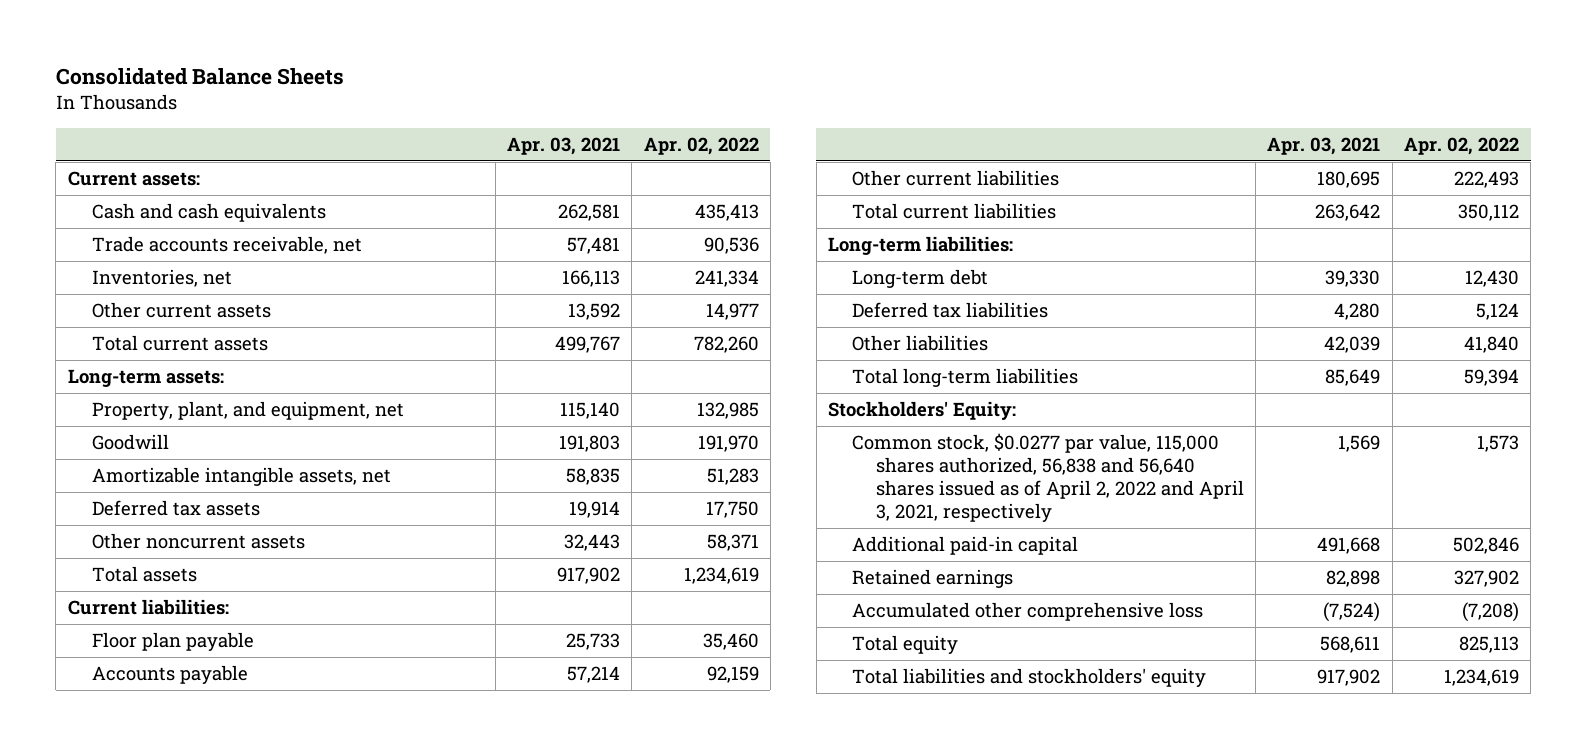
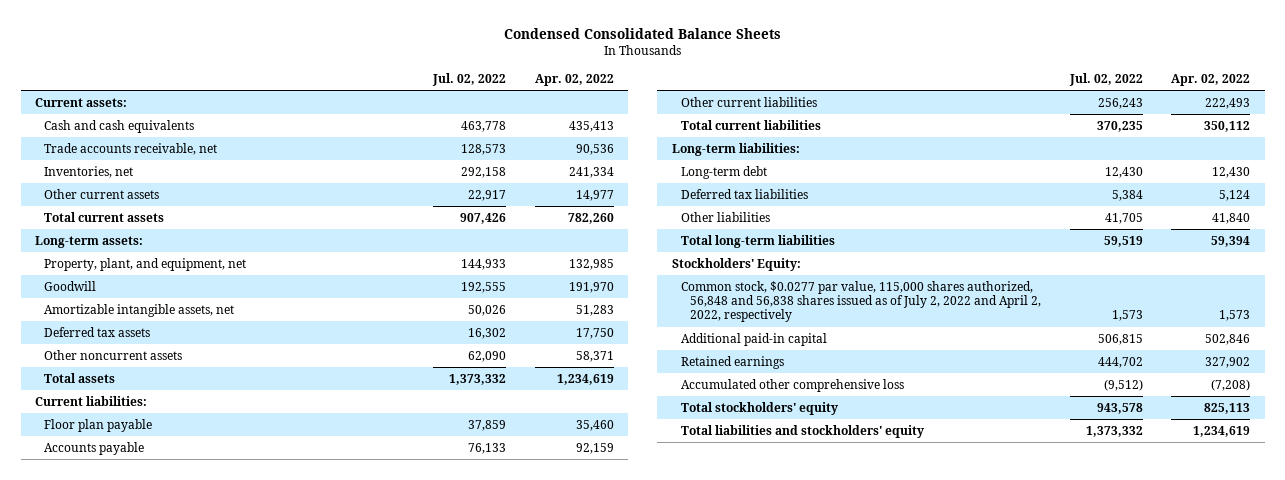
[55,68,344,86] Consolidated Balance Sheets -> [503,27,781,39] Condensed Consolidated Balance Sheets
[507,136,621,155] Apr. 03, 2021 -> none
none -> [431,72,506,86] Jul. 02, 2022
[851,433,1244,523] Common stock, $0.0277 par value, 115,000 shares authorized, 56,838 and 56,640 shares issued as of April 2, 2022 and April 3, 2021, respectively -> [680,280,1041,323] Common stock, $0.0277 par value, 115,000 shares authorized, 56,848 and 56,838 shares issued as of July 2, 2022 and April 2, 2022, respectively
[851,635,958,655] Total equity -> [680,401,838,415] Total stockholders' equity

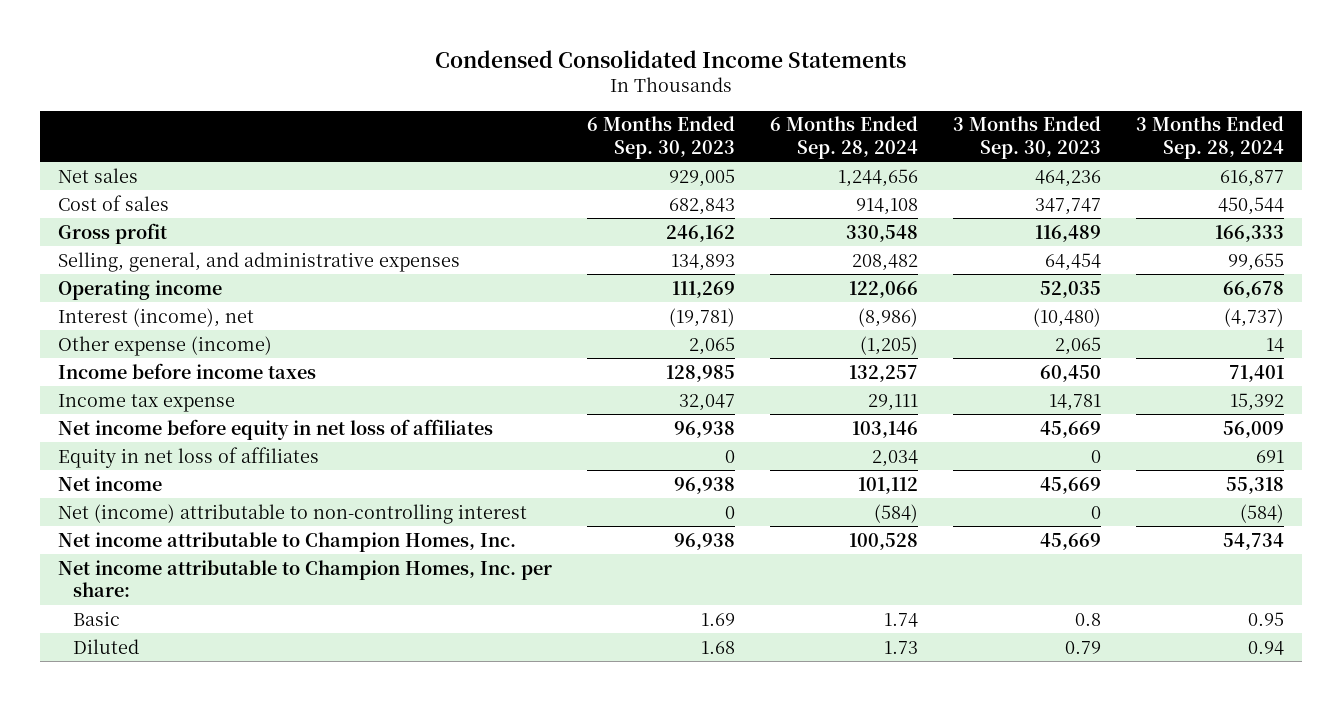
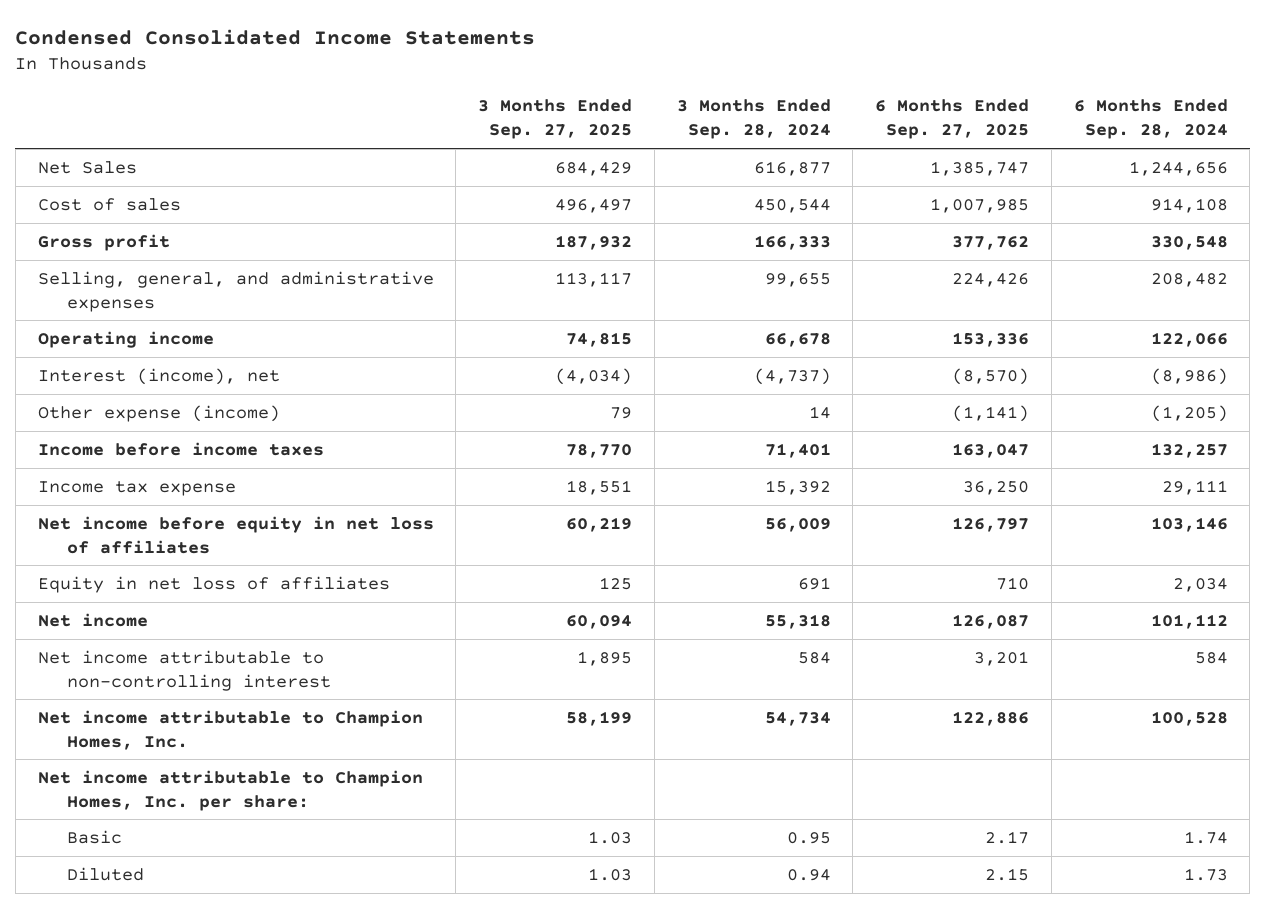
[586,116,735,159] 6 Months Ended Sep. 30, 2023 -> none
[953,116,1102,159] 3 Months Ended Sep. 30, 2023 -> none
none -> [478,99,633,140] 3 Months Ended Sep. 27, 2025
none -> [875,99,1030,140] 6 Months Ended Sep. 27, 2025
[57,167,138,183] Net sales -> [37,160,137,174] Net Sales
[57,503,527,524] Net (income) attributable to non-controlling interest -> [37,649,331,691] Net income attributable to non-controlling interest
[873,503,918,523] (584) -> [1194,651,1228,664] 584
[1240,503,1285,523] (584) -> [797,651,831,664] 584

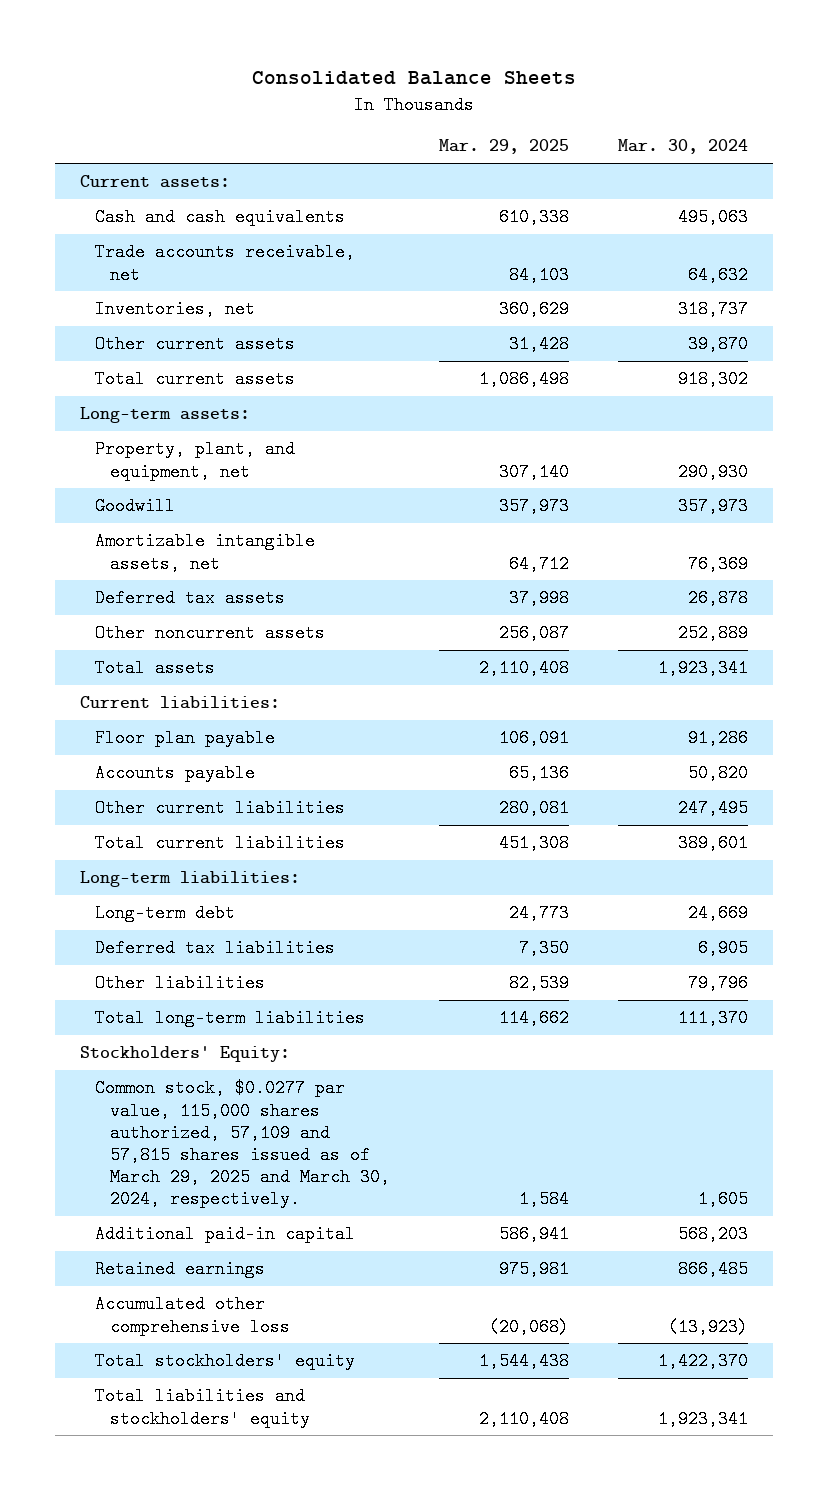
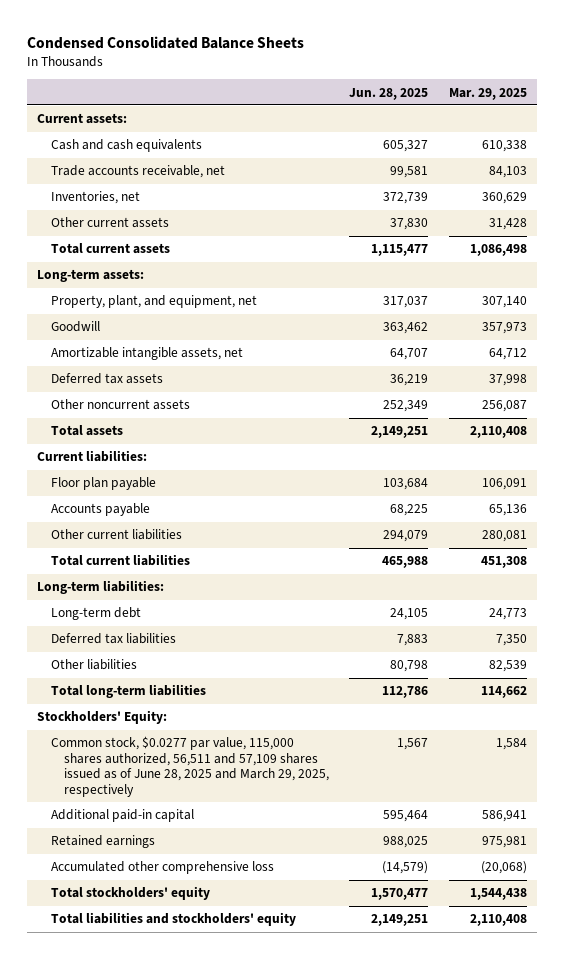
[251,71,576,86] Consolidated Balance Sheets -> [27,36,305,50] Condensed Consolidated Balance Sheets
[618,139,749,155] Mar. 30, 2024 -> none
none -> [349,87,429,100] Jun. 28, 2025
[94,1079,390,1209] Common stock, $0.0277 par value, 115,000 shares authorized, 57,109 and 57,815 shares issued as of March 29, 2025 and March 30, 2024, respectively. -> [50,736,330,797] Common stock, $0.0277 par value, 115,000 shares authorized, 56,511 and 57,109 shares issued as of June 28, 2025 and March 29, 2025, respectively

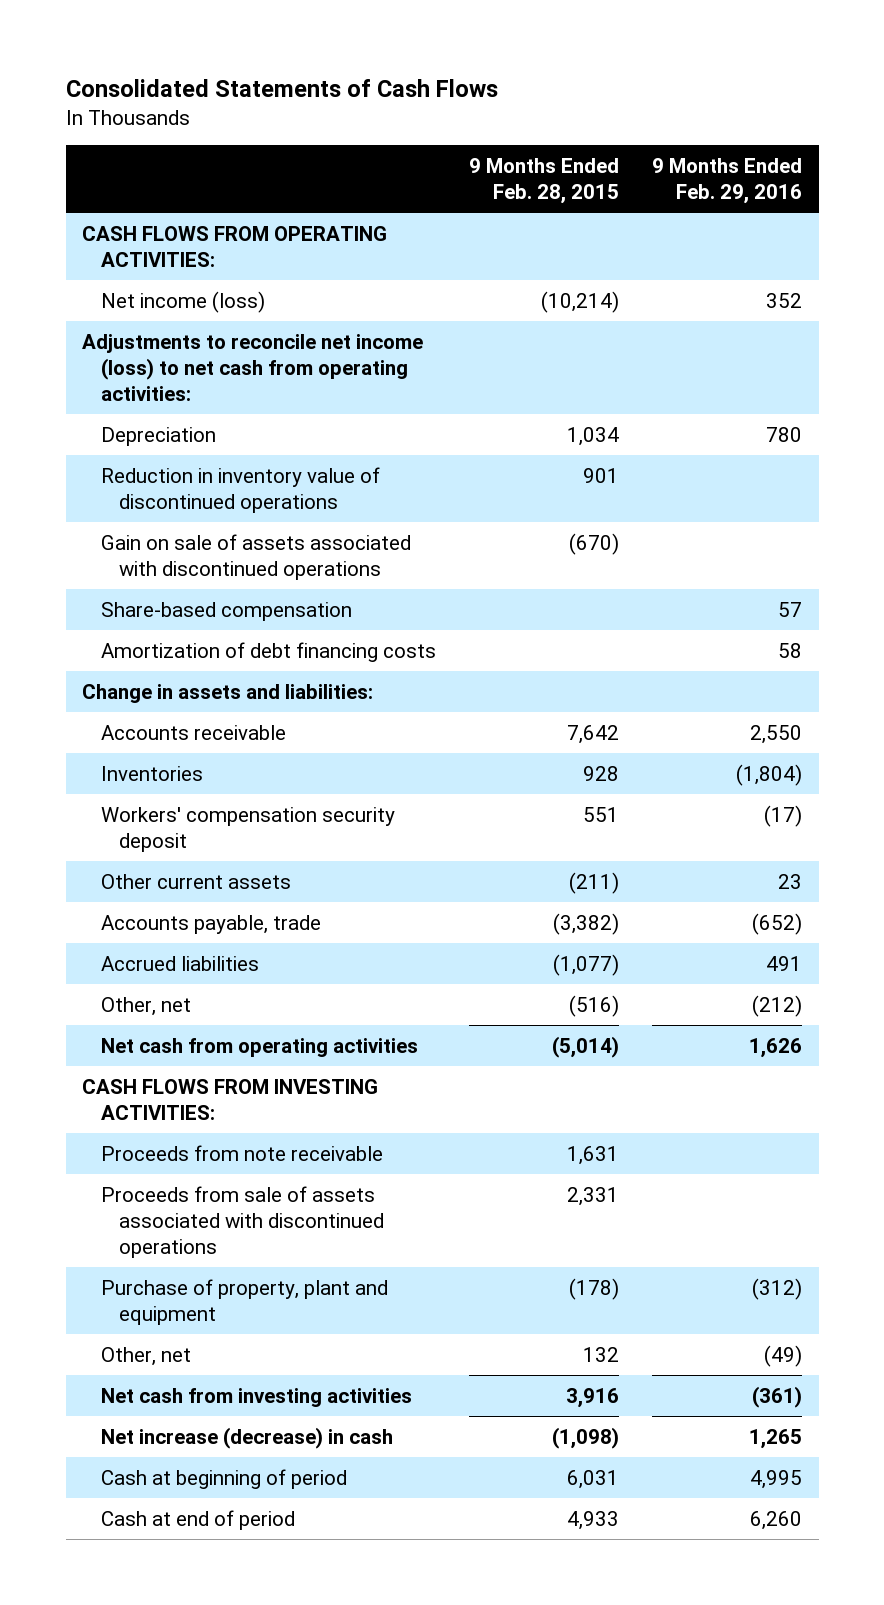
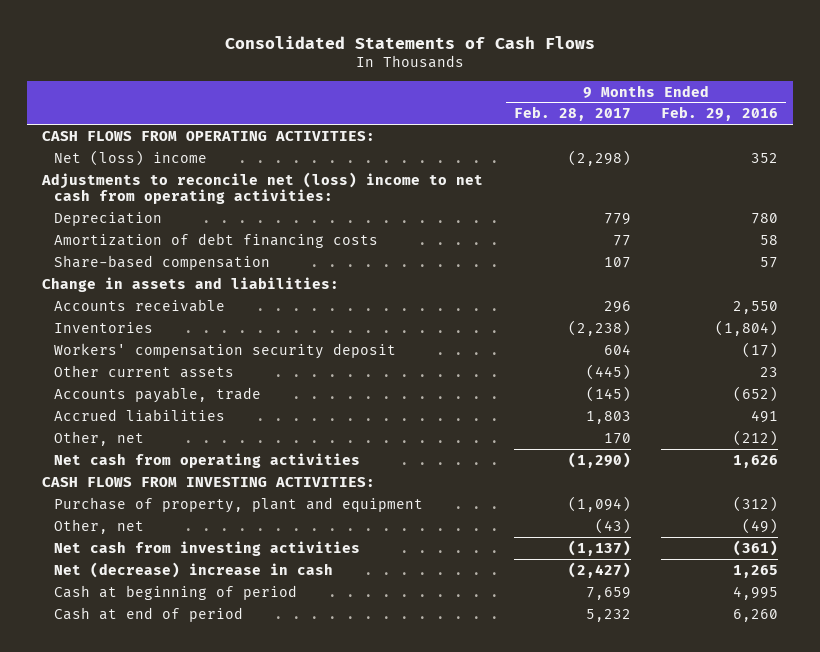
[468,157,619,204] 9 Months Ended Feb. 28, 2015 -> none
none -> [513,106,631,122] Feb. 28, 2017
[100,290,265,313] Net income (loss) -> [53,149,207,166] Net (loss) income
[82,333,424,401] Adjustments to reconcile net income (loss) to net cash from operating activities: -> [41,171,484,204] Adjustments to reconcile net (loss) income to net cash from operating activities:
[100,466,380,513] Reduction in inventory value of discontinued operations -> none
[100,533,411,580] Gain on sale of assets associated with discontinued operations -> none
[100,601,352,621] Share-based compensation -> [53,254,270,270] Share-based compensation
[100,1144,383,1161] Proceeds from note receivable -> none
[100,1185,385,1258] Proceeds from sale of assets associated with discontinued operations -> none
[100,1426,393,1449] Net increase (decrease) in cash -> [53,561,333,578] Net (decrease) increase in cash

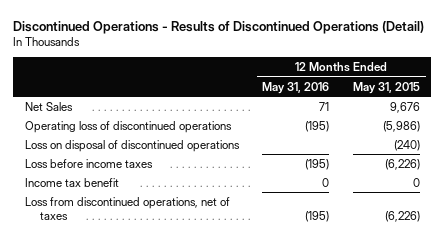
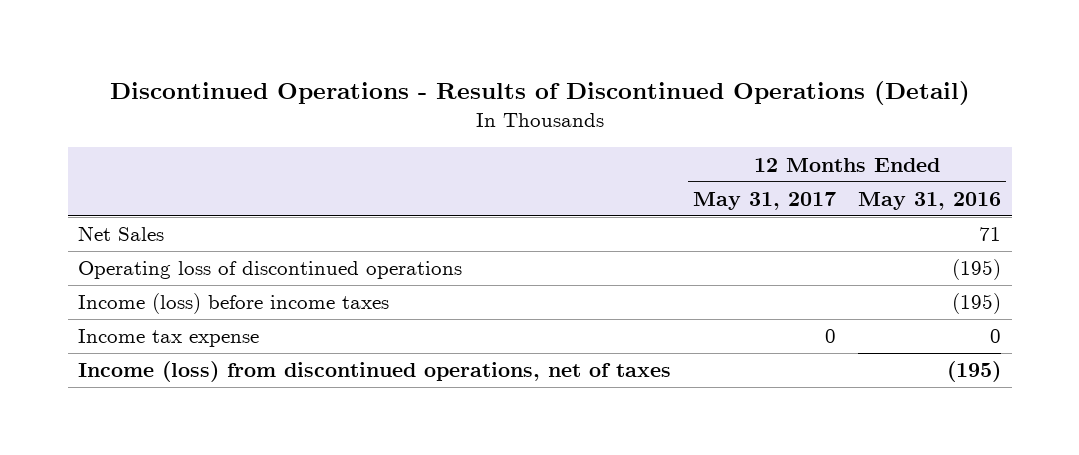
[352,81,420,94] May 31, 2015 -> none
none -> [693,191,837,210] May 31, 2017
[25,139,241,152] Loss on disposal of discontinued operations -> none
[25,158,154,168] Loss before income taxes -> [78,293,390,315] Income (loss) before income taxes
[25,177,120,187] Income tax benefit -> [78,329,260,348] Income tax expense
[25,196,231,220] Loss from discontinued operations, net of taxes -> [78,361,672,383] Income (loss) from discontinued operations, net of taxes

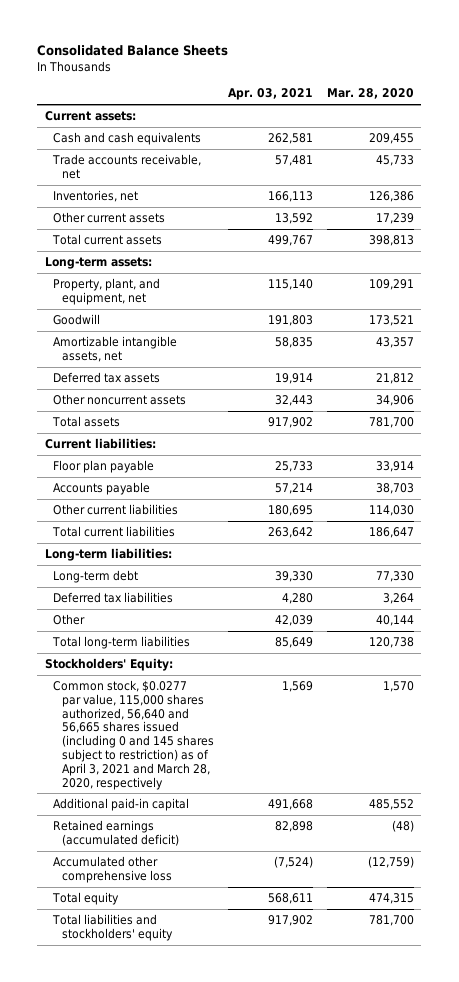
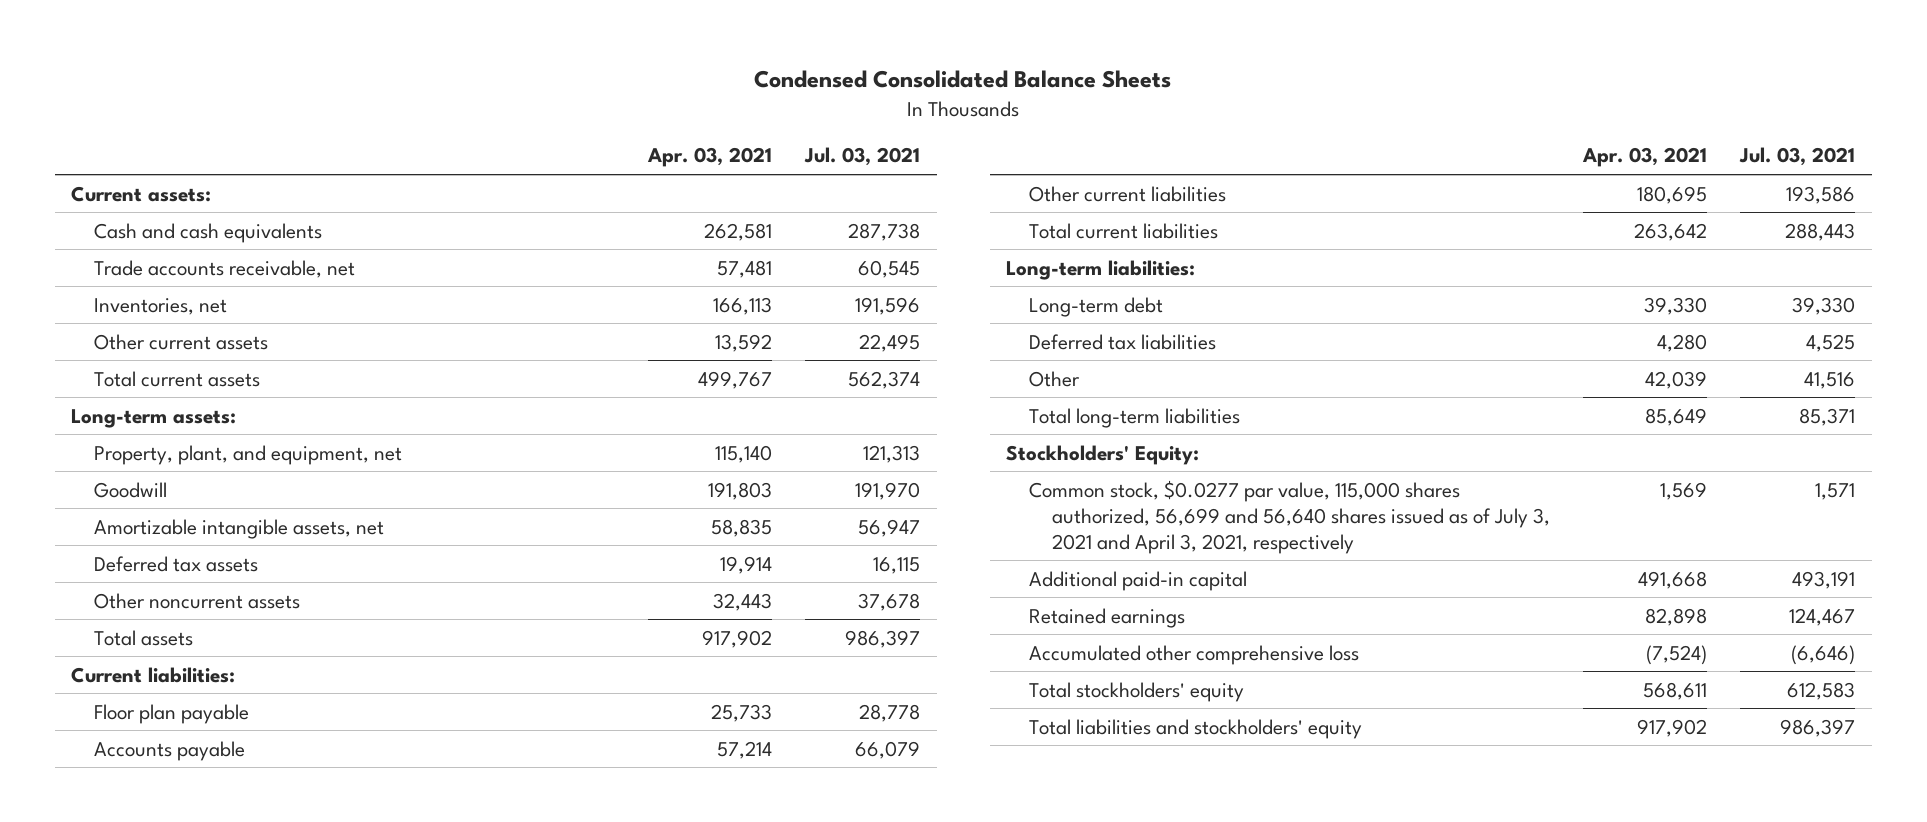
[37,45,229,57] Consolidated Balance Sheets -> [754,70,1172,89] Condensed Consolidated Balance Sheets
[327,88,415,100] Mar. 28, 2020 -> none
none -> [804,147,921,167] Jul. 03, 2021
[53,680,214,790] Common stock, $0.0277 par value, 115,000 shares authorized, 56,640 and 56,665 shares issued (including 0 and 145 shares subject to restriction) as of April 3, 2021 and March 28, 2020, respectively -> [1028,479,1550,554] Common stock, $0.0277 par value, 115,000 shares authorized, 56,699 and 56,640 shares issued as of July 3, 2021 and April 3, 2021, respectively
[53,820,179,846] Retained earnings (accumulated deficit) -> [1028,607,1185,628] Retained earnings
[52,892,120,906] Total equity -> [1028,681,1244,702] Total stockholders' equity

